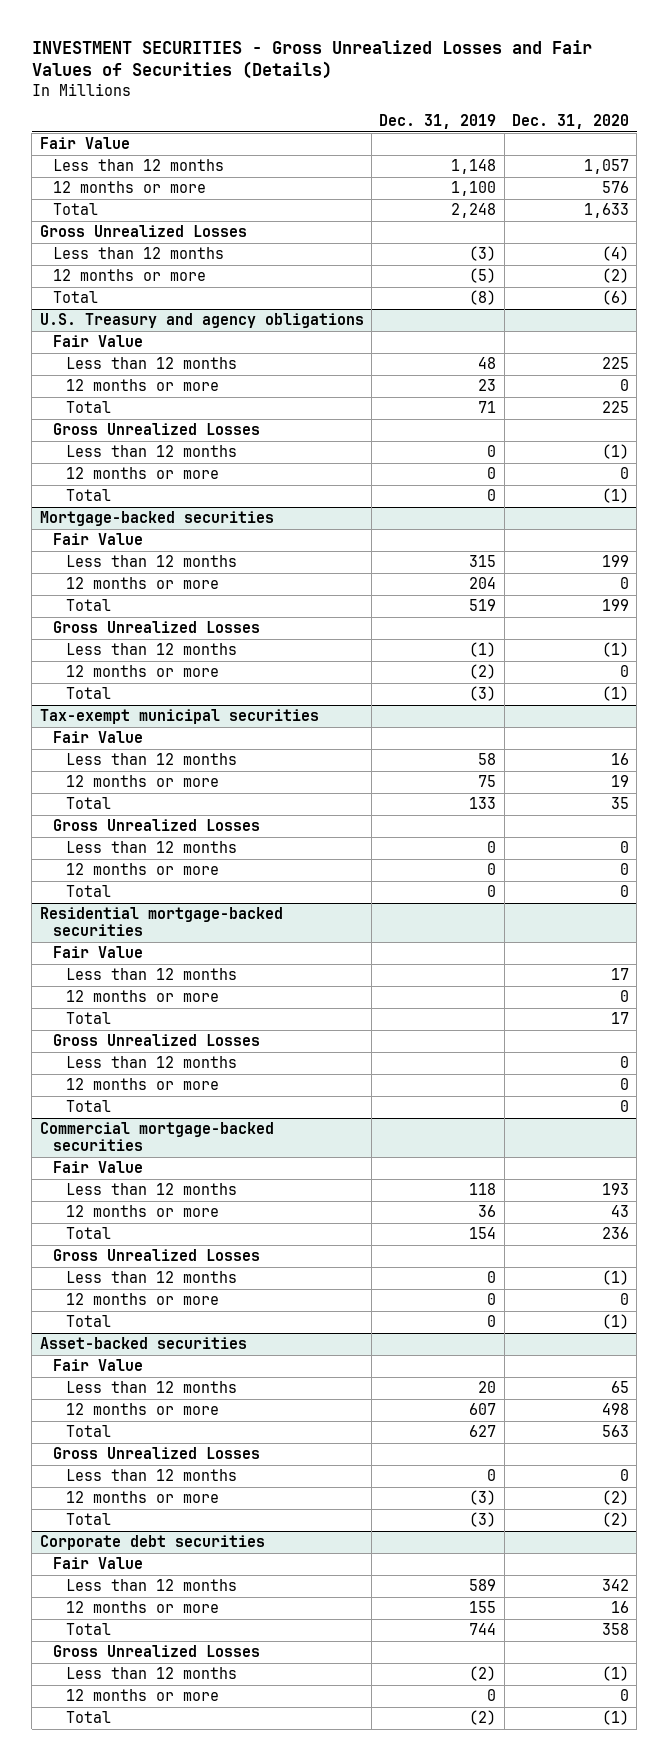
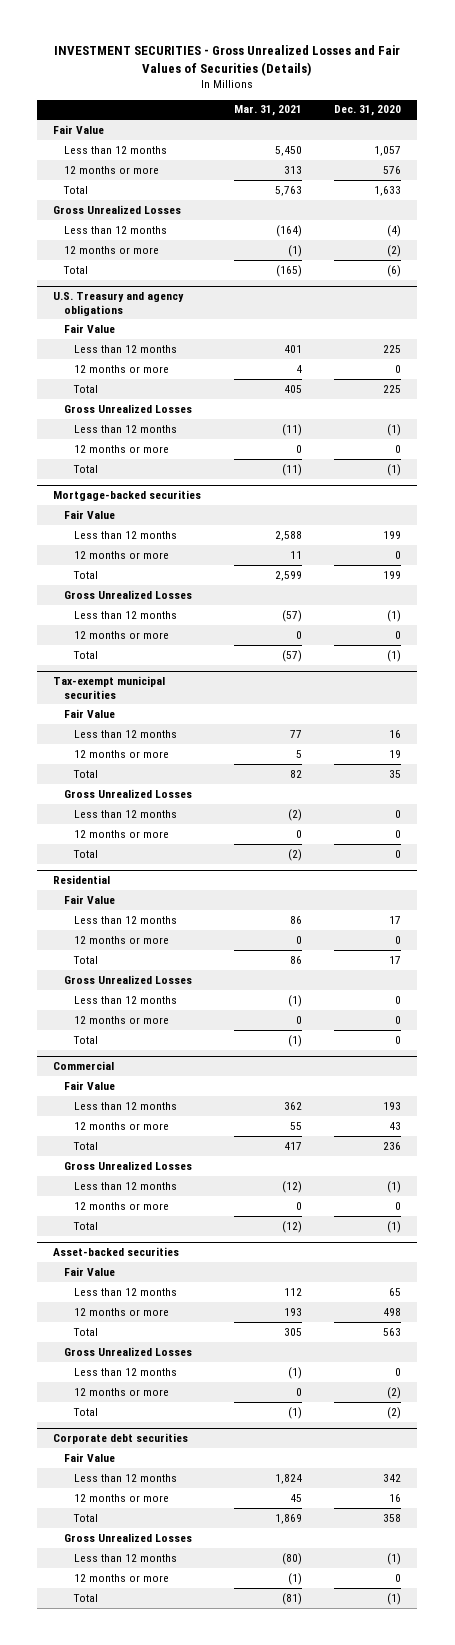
[379,114,497,130] Dec. 31, 2019 -> none
none -> [233,105,302,117] Mar. 31, 2021
[39,907,283,937] Residential mortgage-backed securities -> [53,875,111,885] Residential
[39,1122,274,1152] Commercial mortgage-backed securities -> [53,1061,115,1071] Commercial

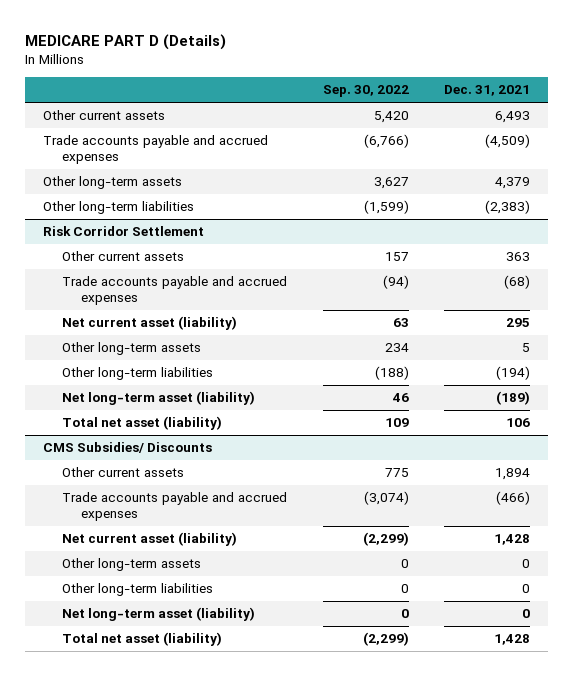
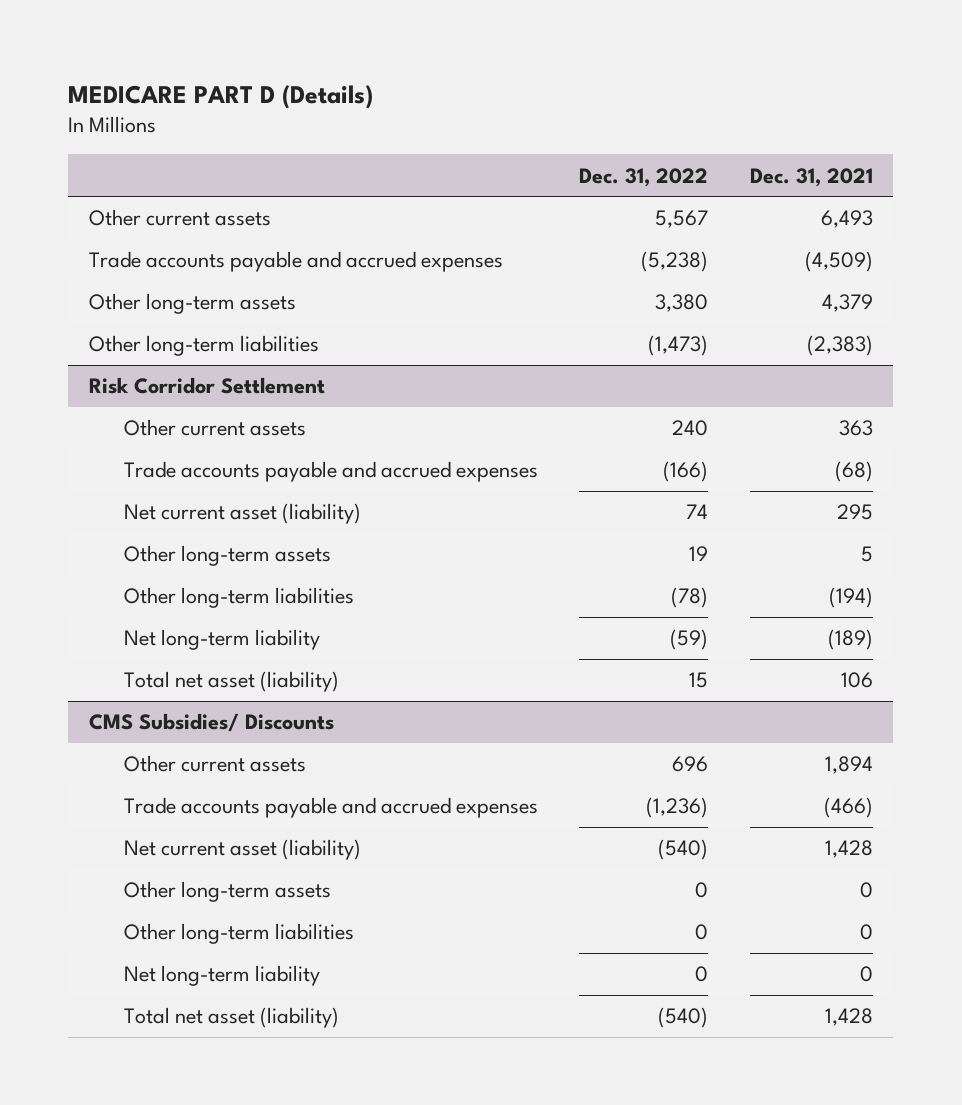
[322,85,409,98] Sep. 30, 2022 -> none
none -> [579,167,709,187] Dec. 31, 2022
[61,391,255,406] Net long-term asset (liability) -> [123,629,320,651] Net long-term liability
[61,607,255,622] Net long-term asset (liability) -> [123,965,320,987] Net long-term liability

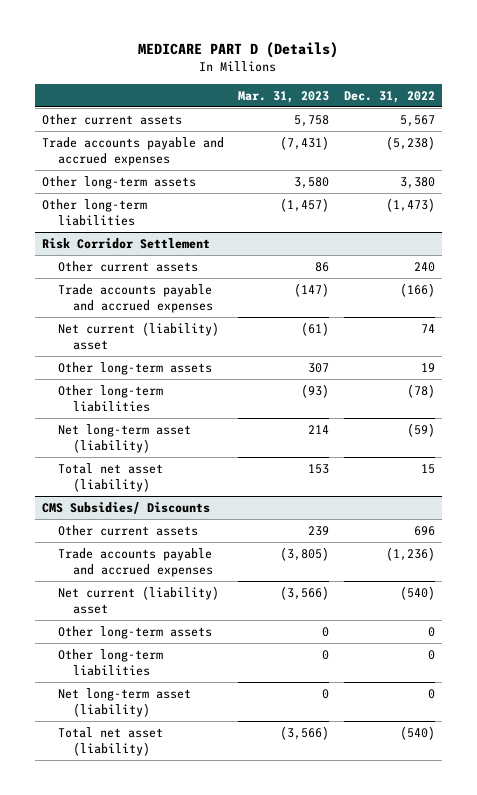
[749,167,873,187] Dec. 31, 2021 -> none
none -> [238,90,330,103] Mar. 31, 2023
[123,503,361,525] Net current asset (liability) -> [57,321,219,351] Net current (liability) asset
[123,629,320,651] Net long-term liability -> [57,423,191,454] Net long-term asset (liability)
[123,839,361,861] Net current asset (liability) -> [57,585,219,615] Net current (liability) asset
[123,965,320,987] Net long-term liability -> [57,687,191,718] Net long-term asset (liability)

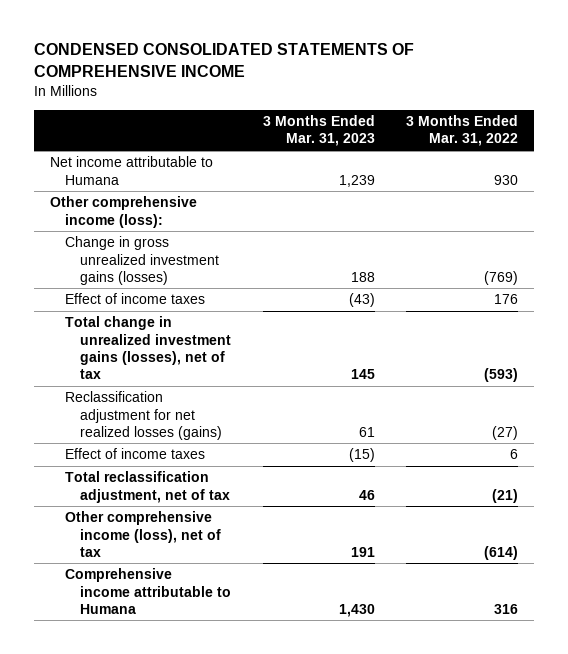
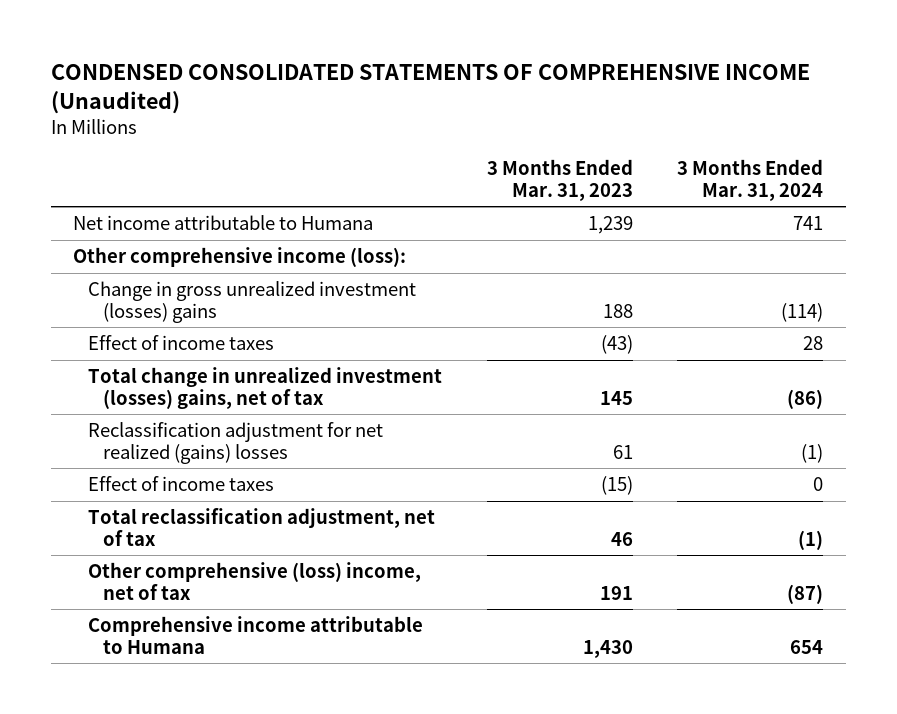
[33,43,414,78] CONDENSED CONSOLIDATED STATEMENTS OF COMPREHENSIVE INCOME -> [51,63,811,114] CONDENSED CONSOLIDATED STATEMENTS OF COMPREHENSIVE INCOME (Unaudited)
[406,115,519,147] 3 Months Ended Mar. 31, 2022 -> none
none -> [677,159,824,201] 3 Months Ended Mar. 31, 2024
[64,236,219,285] Change in gross unrealized investment gains (losses) -> [88,281,417,323] Change in gross unrealized investment (losses) gains
[64,316,231,379] Total change in unrealized investment gains (losses), net of tax -> [88,367,443,409] Total change in unrealized investment (losses) gains, net of tax
[64,391,222,440] Reclassification adjustment for net realized losses (gains) -> [88,422,384,464] Reclassification adjustment for net realized (gains) losses
[64,511,221,557] Other comprehensive income (loss), net of tax -> [88,562,422,600] Other comprehensive (loss) income, net of tax

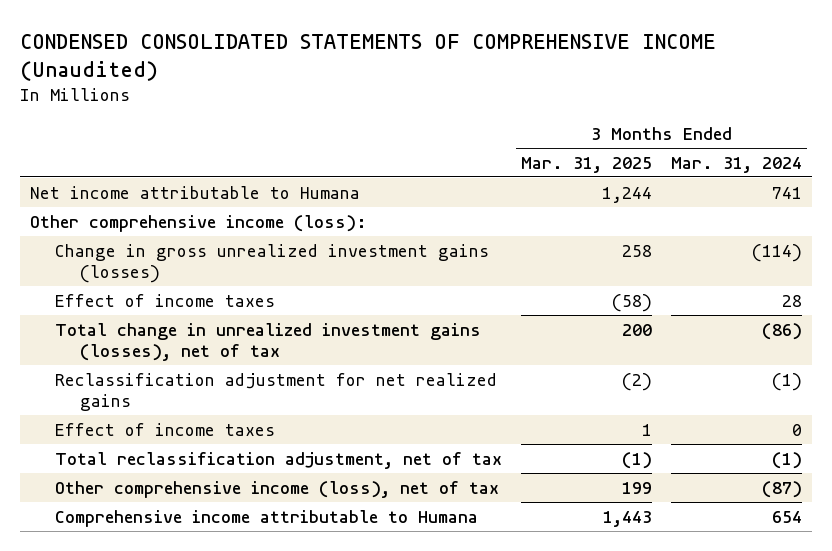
[486,159,633,201] 3 Months Ended Mar. 31, 2023 -> none
none -> [521,156,653,173] Mar. 31, 2025
[88,281,417,323] Change in gross unrealized investment (losses) gains -> [54,243,489,283] Change in gross unrealized investment gains (losses)
[88,367,443,409] Total change in unrealized investment (losses) gains, net of tax -> [54,322,481,361] Total change in unrealized investment gains (losses), net of tax
[88,422,384,464] Reclassification adjustment for net realized (gains) losses -> [54,372,497,411] Reclassification adjustment for net realized gains
[88,562,422,600] Other comprehensive (loss) income, net of tax -> [54,480,499,498] Other comprehensive income (loss), net of tax

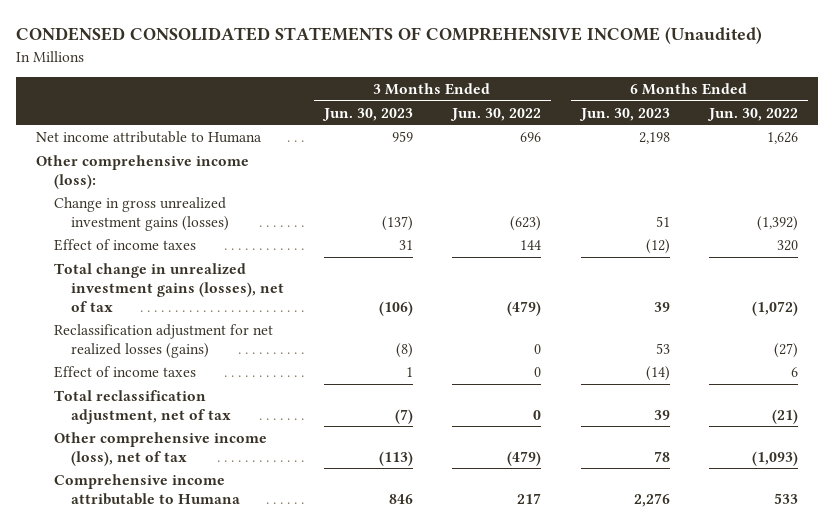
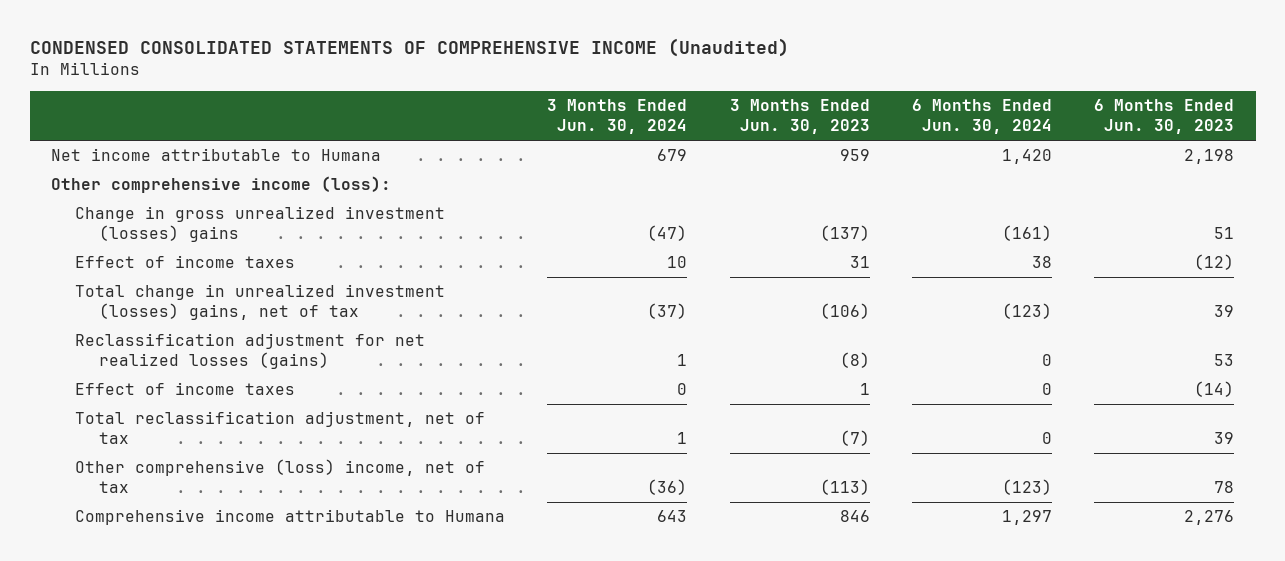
[450,107,542,121] Jun. 30, 2022 -> none
[707,107,799,121] Jun. 30, 2022 -> none
none -> [547,99,688,135] 3 Months Ended Jun. 30, 2024
none -> [912,99,1053,135] 6 Months Ended Jun. 30, 2024
[53,196,230,231] Change in gross unrealized investment gains (losses) -> [75,206,446,243] Change in gross unrealized investment (losses) gains
[53,262,285,312] Total change in unrealized investment gains (losses), net of tax -> [75,284,446,321] Total change in unrealized investment (losses) gains, net of tax
[53,431,267,466] Other comprehensive income (loss), net of tax -> [75,459,486,494] Other comprehensive (loss) income, net of tax

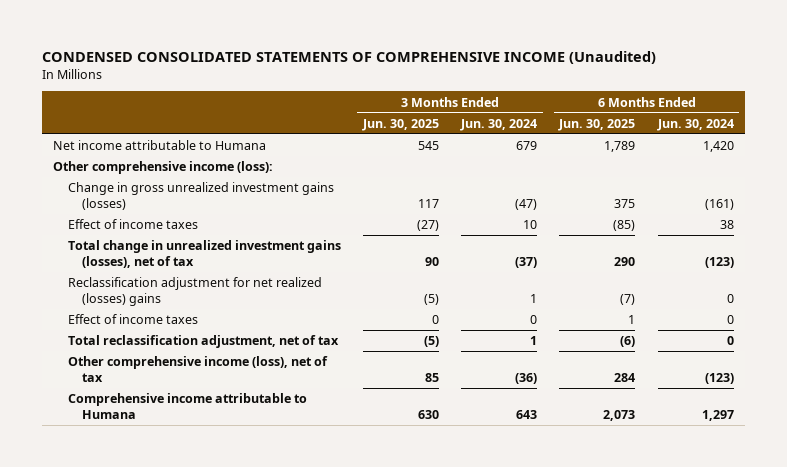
[729,99,870,135] 3 Months Ended Jun. 30, 2023 -> none
[1094,99,1235,135] 6 Months Ended Jun. 30, 2023 -> none
none -> [361,118,439,131] Jun. 30, 2025
none -> [558,118,636,131] Jun. 30, 2025
[75,206,446,243] Change in gross unrealized investment (losses) gains -> [67,182,334,210] Change in gross unrealized investment gains (losses)
[75,284,446,321] Total change in unrealized investment (losses) gains, net of tax -> [67,240,341,268] Total change in unrealized investment gains (losses), net of tax
[75,333,426,370] Reclassification adjustment for net realized losses (gains) -> [67,277,322,306] Reclassification adjustment for net realized (losses) gains
[75,459,486,494] Other comprehensive (loss) income, net of tax -> [67,356,328,382] Other comprehensive income (loss), net of tax

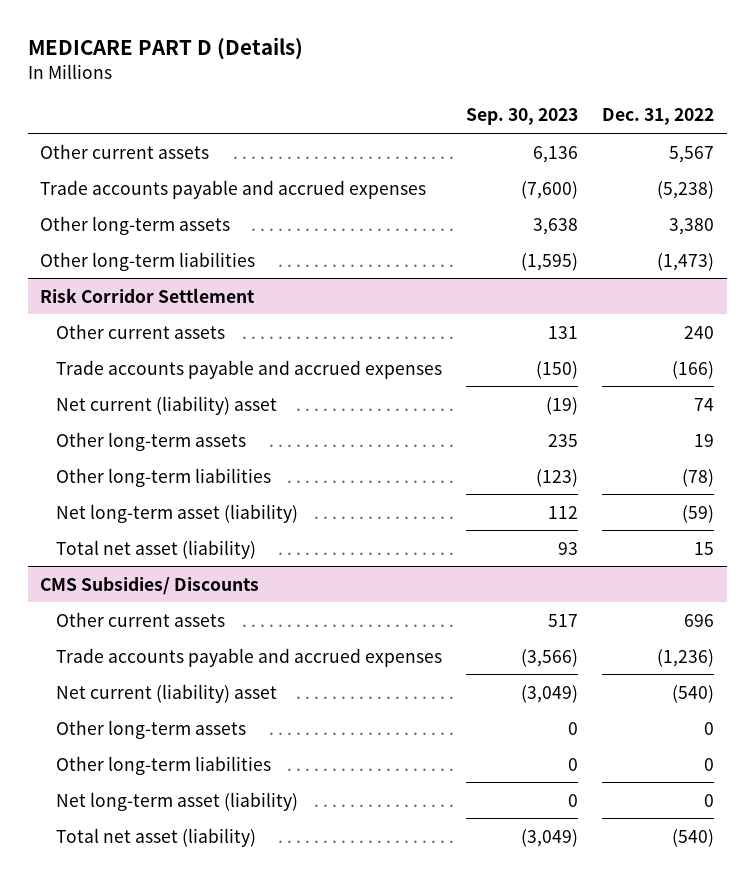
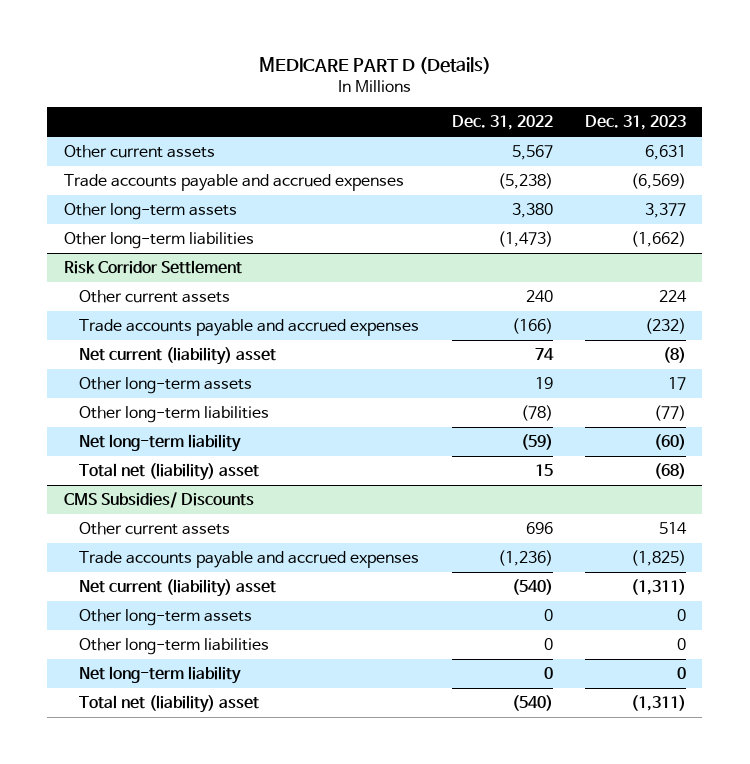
[466,108,579,126] Sep. 30, 2023 -> none
none -> [585,115,687,131] Dec. 31, 2023
[55,503,298,523] Net long-term asset (liability) -> [79,433,242,452] Net long-term liability
[55,539,256,559] Total net asset (liability) -> [79,462,260,481] Total net (liability) asset
[55,791,298,811] Net long-term asset (liability) -> [79,665,242,684] Net long-term liability
[55,827,256,847] Total net asset (liability) -> [79,694,260,713] Total net (liability) asset

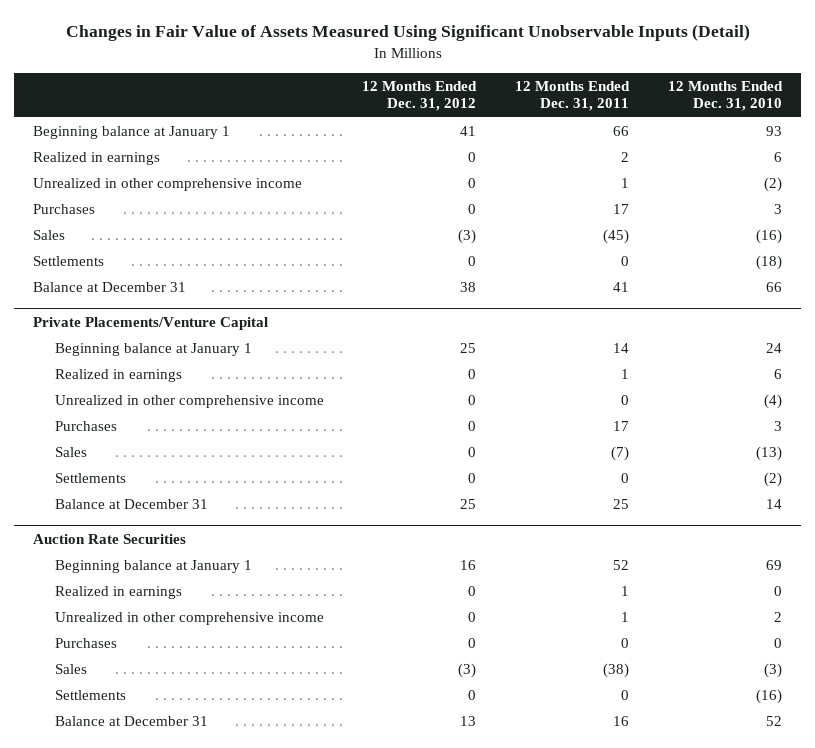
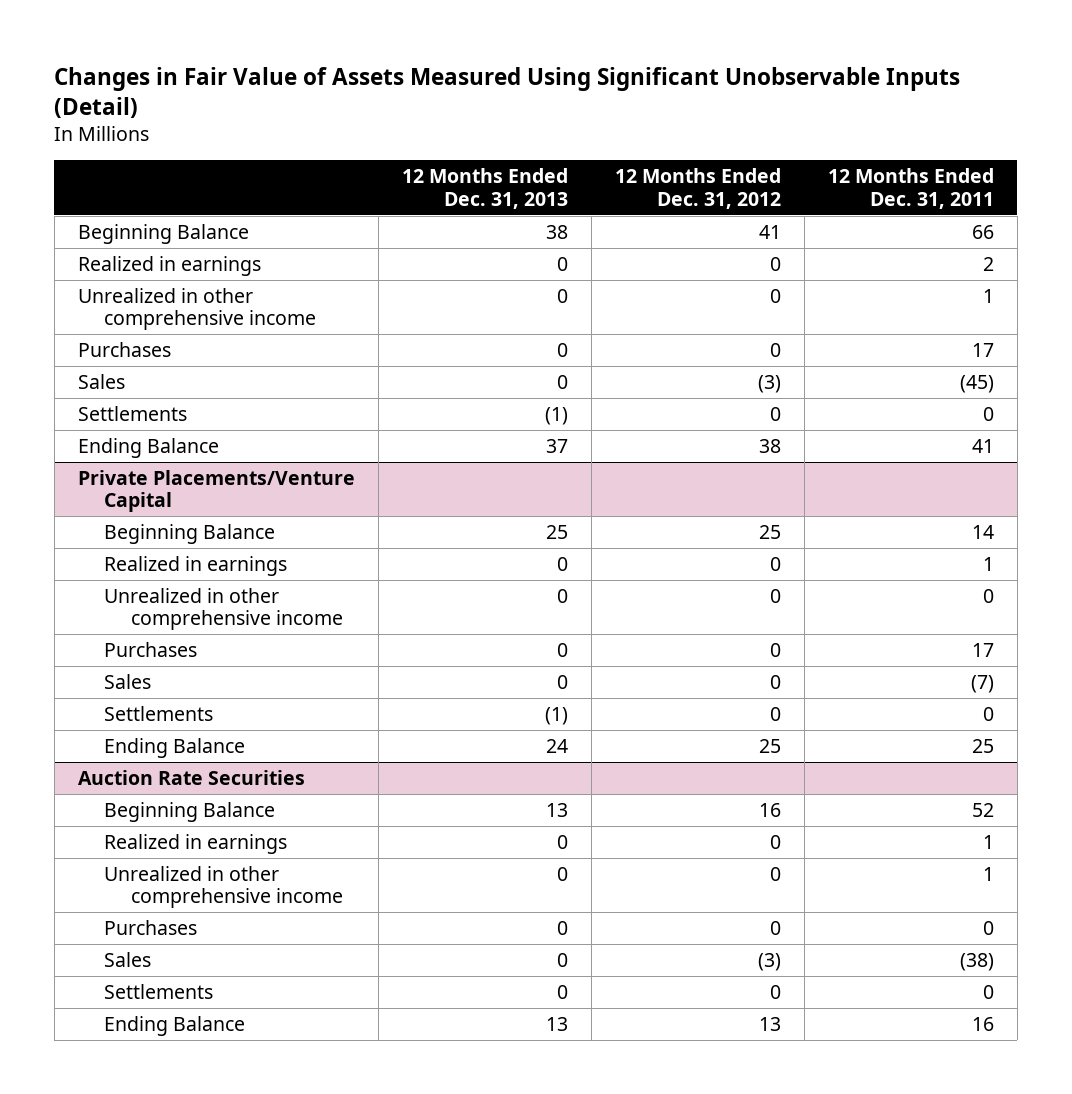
[667,80,783,112] 12 Months Ended Dec. 31, 2010 -> none
none -> [401,168,568,209] 12 Months Ended Dec. 31, 2013
[33,126,231,140] Beginning balance at January 1 -> [77,223,249,244] Beginning Balance
[33,282,187,293] Balance at December 31 -> [77,437,219,458] Ending Balance
[54,343,252,357] Beginning balance at January 1 -> [104,523,276,544] Beginning Balance
[54,499,208,510] Balance at December 31 -> [104,737,246,758] Ending Balance
[54,560,252,574] Beginning balance at January 1 -> [104,801,276,822] Beginning Balance
[54,716,208,727] Balance at December 31 -> [104,1015,246,1036] Ending Balance

